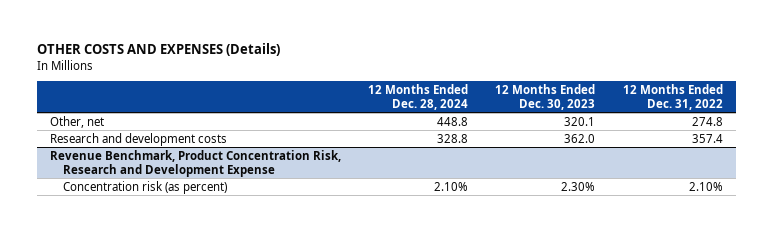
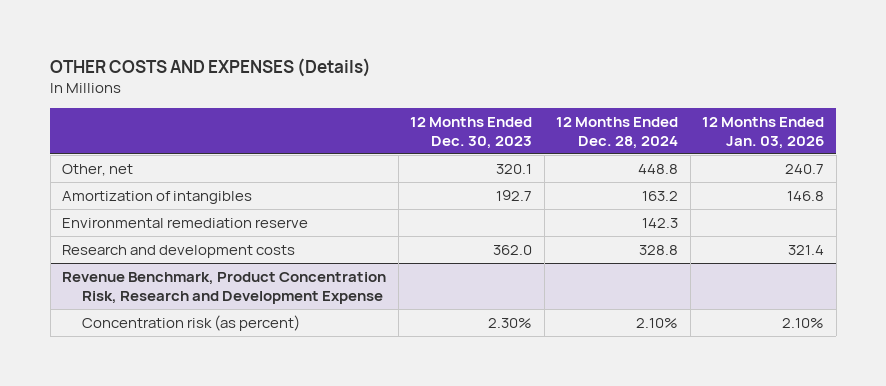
[622,83,723,110] 12 Months Ended Dec. 31, 2022 -> none
none -> [702,116,825,149] 12 Months Ended Jan. 03, 2026
none -> [62,190,253,204] Amortization of intangibles
none -> [62,217,309,228] Environmental remediation reserve

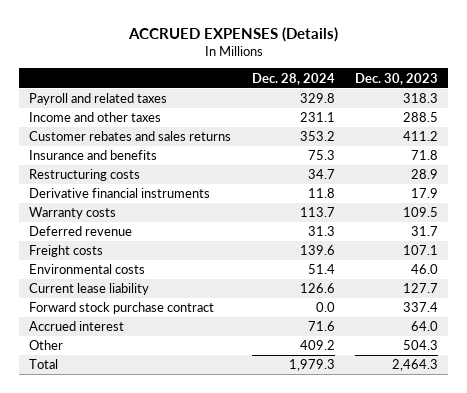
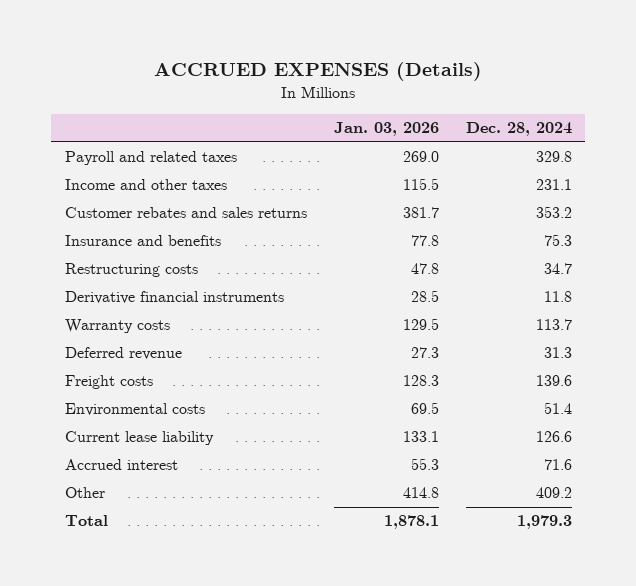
[354,72,438,85] Dec. 30, 2023 -> none
none -> [333,122,439,137] Jan. 03, 2026
[29,302,215,315] Forward stock purchase contract -> none

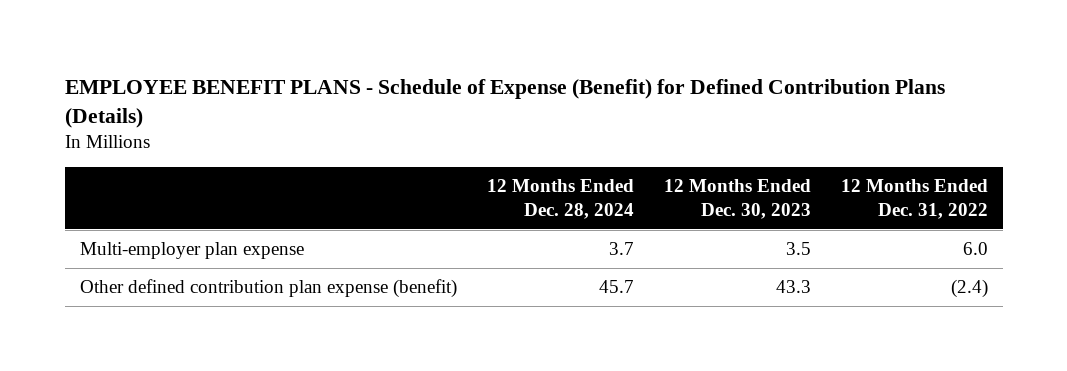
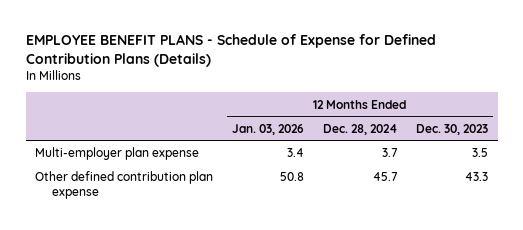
[64,78,945,128] EMPLOYEE BENEFIT PLANS - Schedule of Expense (Benefit) for Defined Contribution Plans (Details) -> [25,33,436,67] EMPLOYEE BENEFIT PLANS - Schedule of Expense for Defined Contribution Plans (Details)
[840,179,988,219] 12 Months Ended Dec. 31, 2022 -> none
none -> [231,123,304,135] Jan. 03, 2026
[79,278,457,298] Other defined contribution plan expense (benefit) -> [35,171,214,200] Other defined contribution plan expense

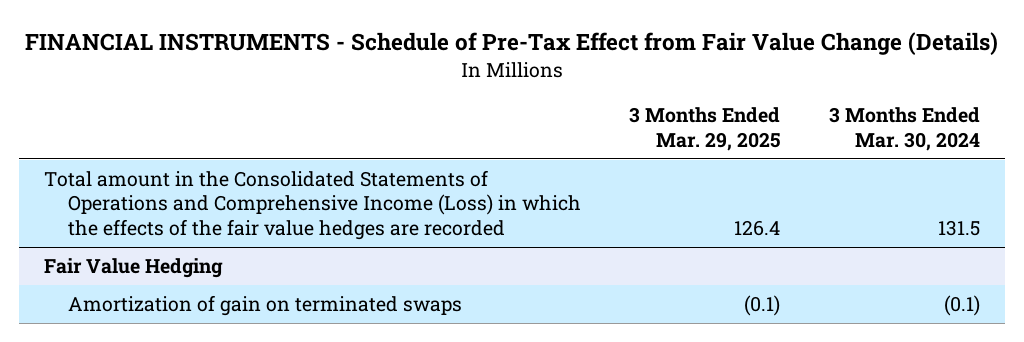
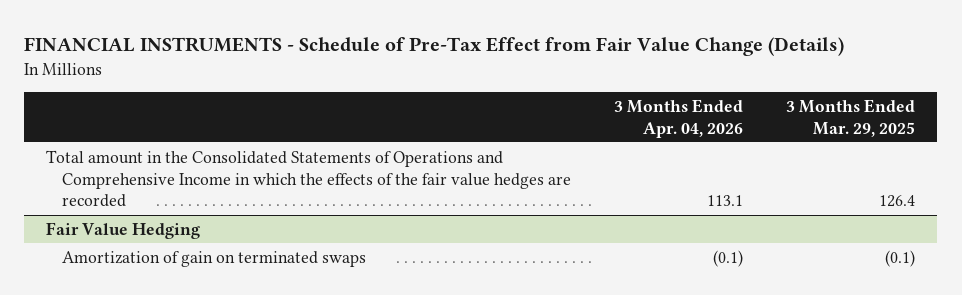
[829,107,981,151] 3 Months Ended Mar. 30, 2024 -> none
none -> [614,98,744,138] 3 Months Ended Apr. 04, 2026
[43,169,581,240] Total amount in the Consolidated Statements of Operations and Comprehensive Income (Loss) in which the effects of the fair value hedges are recorded -> [46,149,571,208] Total amount in the Consolidated Statements of Operations and Comprehensive Income in which the effects of the fair value hedges are recorded

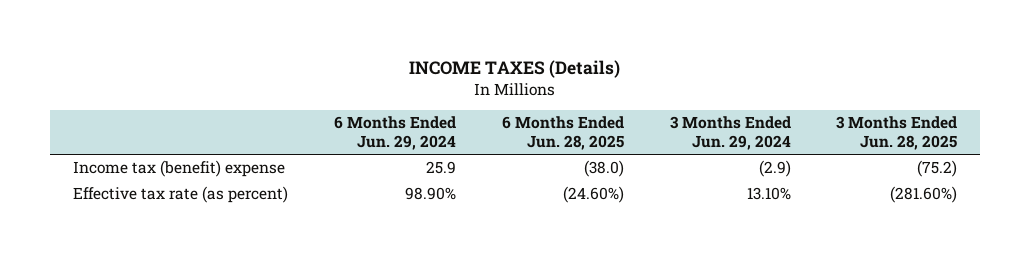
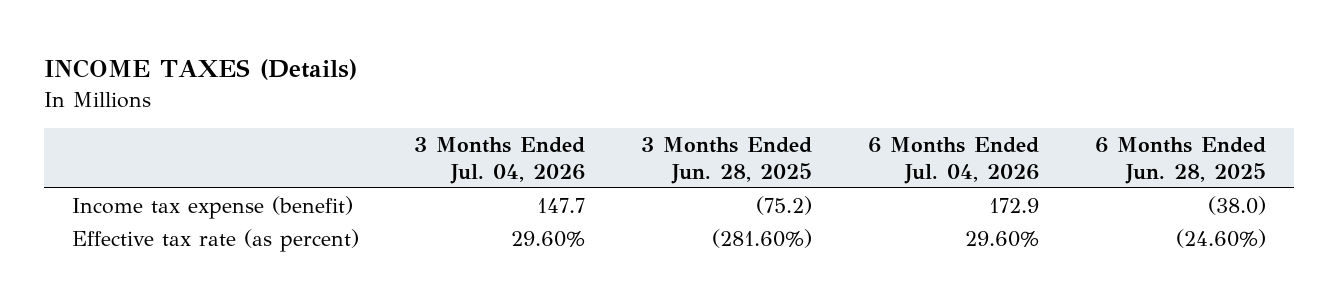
[334,116,457,150] 6 Months Ended Jun. 29, 2024 -> none
[669,116,791,150] 3 Months Ended Jun. 29, 2024 -> none
none -> [414,137,586,185] 3 Months Ended Jul. 04, 2026
none -> [867,137,1039,185] 6 Months Ended Jul. 04, 2026
[73,160,286,178] Income tax (benefit) expense -> [71,195,353,219] Income tax expense (benefit)

